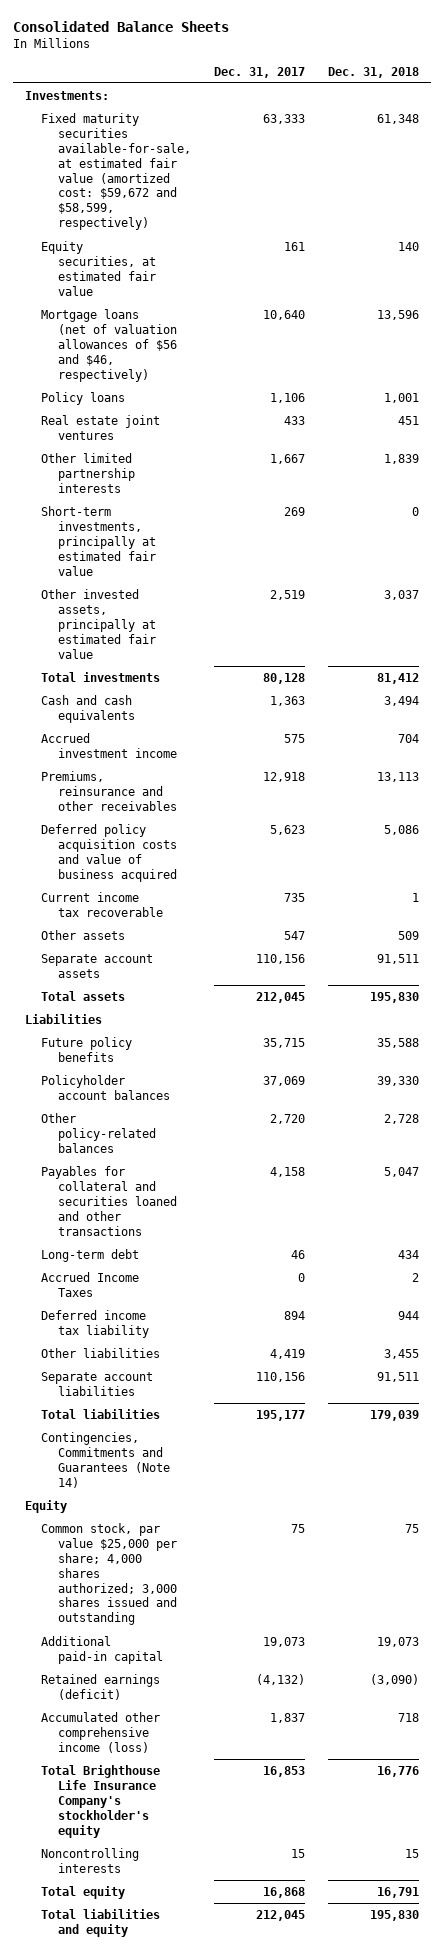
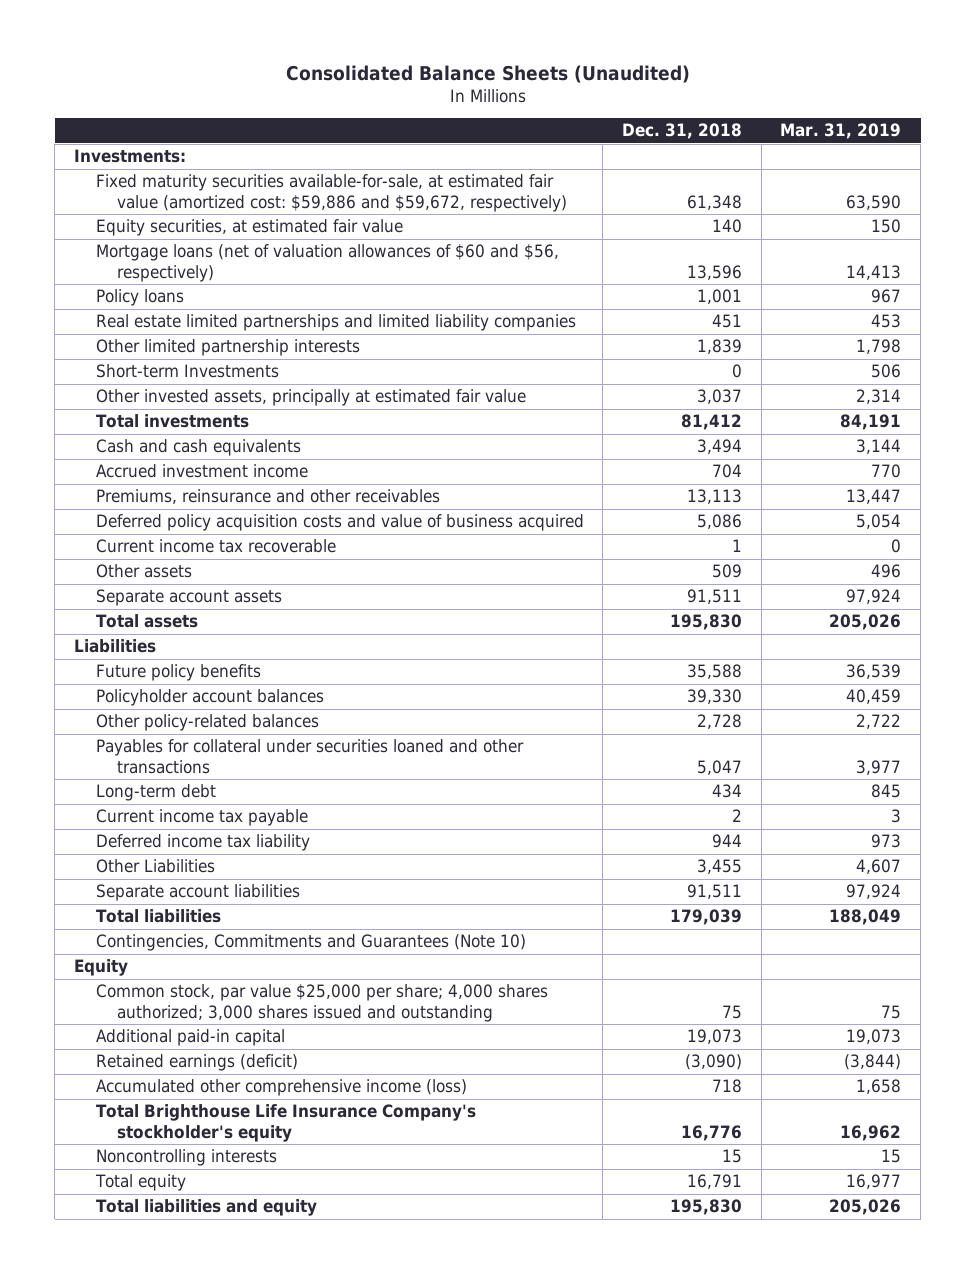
[13,20,230,32] Consolidated Balance Sheets -> [285,64,690,83] Consolidated Balance Sheets (Unaudited)
[214,66,306,78] Dec. 31, 2017 -> none
none -> [780,123,902,140] Mar. 31, 2019
[41,113,192,231] Fixed maturity securities available-for-sale, at estimated fair value (amortized cost: $59,672 and $58,599, respectively) -> [95,174,568,213] Fixed maturity securities available-for-sale, at estimated fair value (amortized cost: $59,886 and $59,672, respectively)
[41,309,178,382] Mortgage loans (net of valuation allowances of $56 and $46, respectively) -> [95,244,559,283] Mortgage loans (net of valuation allowances of $60 and $56, respectively)
[41,415,161,440] Real estate joint ventures -> [95,314,576,332] Real estate limited partnerships and limited liability companies
[41,506,157,576] Short-term investments, principally at estimated fair value -> [95,364,279,379] Short-term Investments
[41,1166,178,1236] Payables for collateral and securities loaned and other transactions -> [95,739,524,775] Payables for collateral under securities loaned and other transactions
[41,1272,140,1297] Accrued Income Taxes -> [95,809,308,827] Current income tax payable
[41,1348,161,1359] Other liabilities -> [95,859,215,874] Other Liabilities
[41,1432,171,1488] Contingencies, Commitments and Guarantees (Note 14) -> [95,934,526,952] Contingencies, Commitments and Guarantees (Note 10)

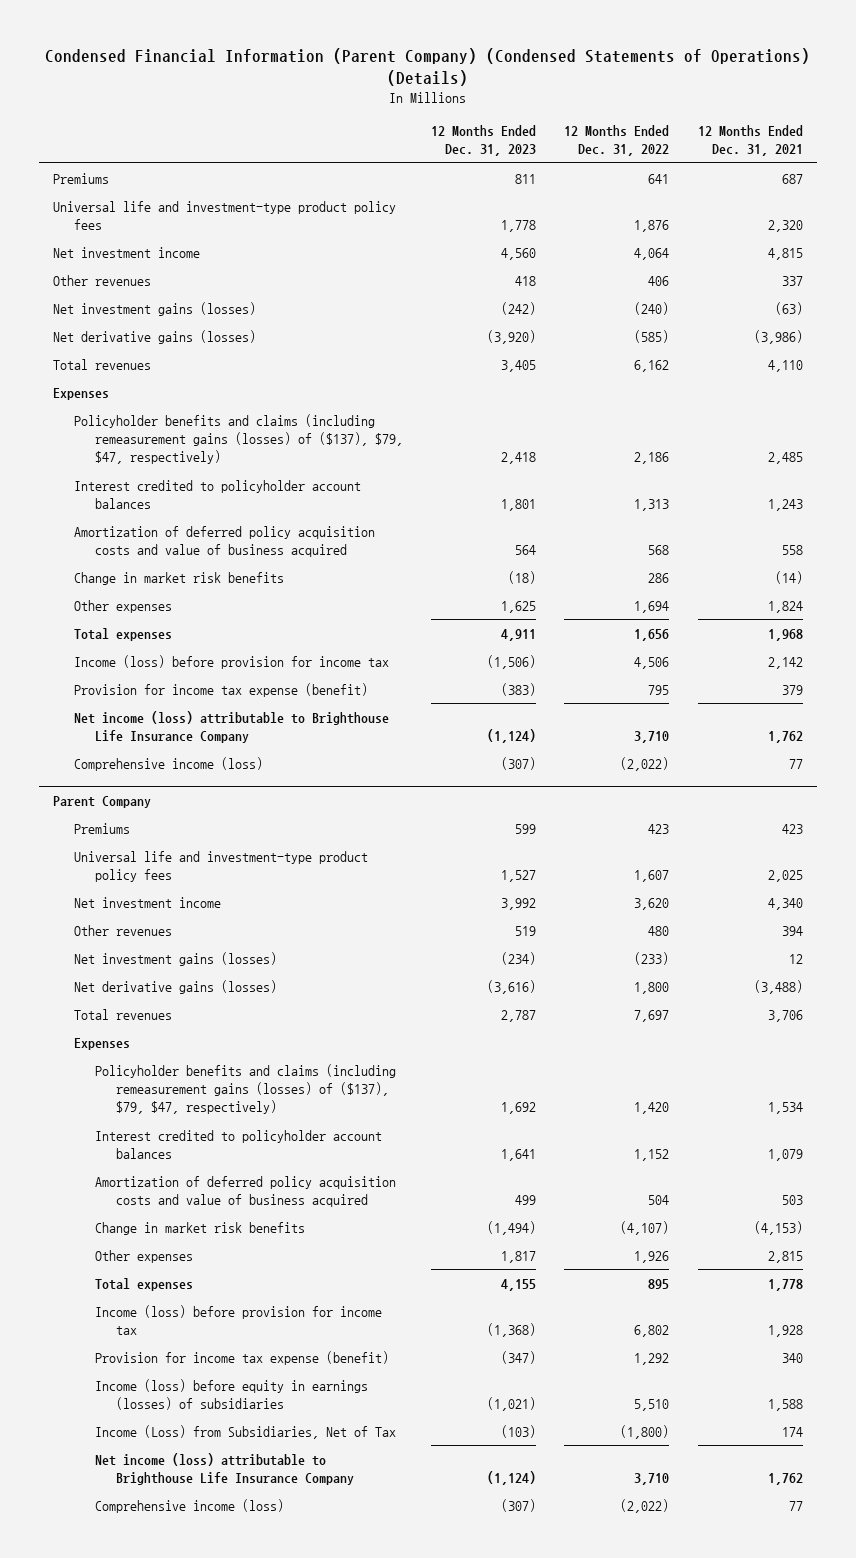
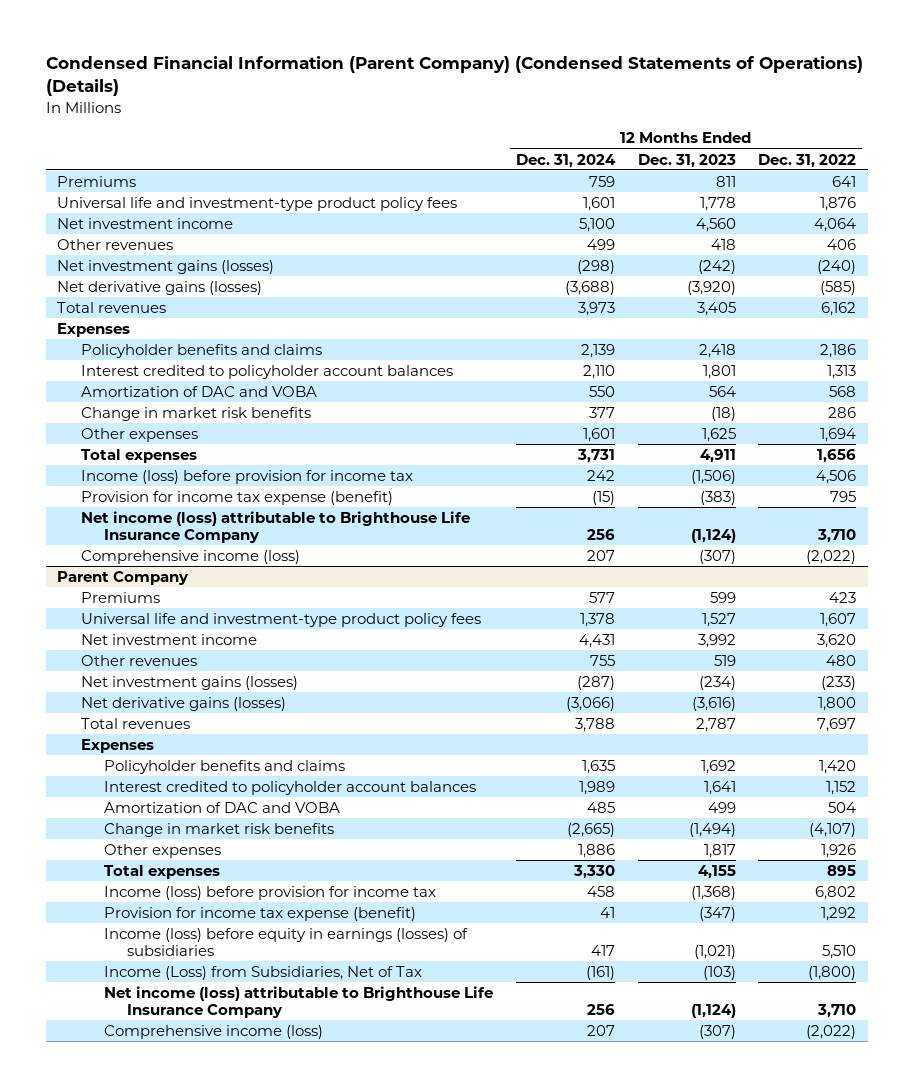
[697,125,803,157] 12 Months Ended Dec. 31, 2021 -> none
none -> [515,153,616,168] Dec. 31, 2024
[73,413,403,465] Policyholder benefits and claims (including remeasurement gains (losses) of ($137), $79, $47, respectively) -> [80,343,322,358] Policyholder benefits and claims
[73,525,375,557] Amortization of deferred policy acquisition costs and value of business acquired -> [80,385,317,397] Amortization of DAC and VOBA
[94,1063,396,1115] Policyholder benefits and claims (including remeasurement gains (losses) of ($137), $79, $47, respectively) -> [104,759,346,774] Policyholder benefits and claims
[94,1175,396,1207] Amortization of deferred policy acquisition costs and value of business acquired -> [104,801,341,813] Amortization of DAC and VOBA

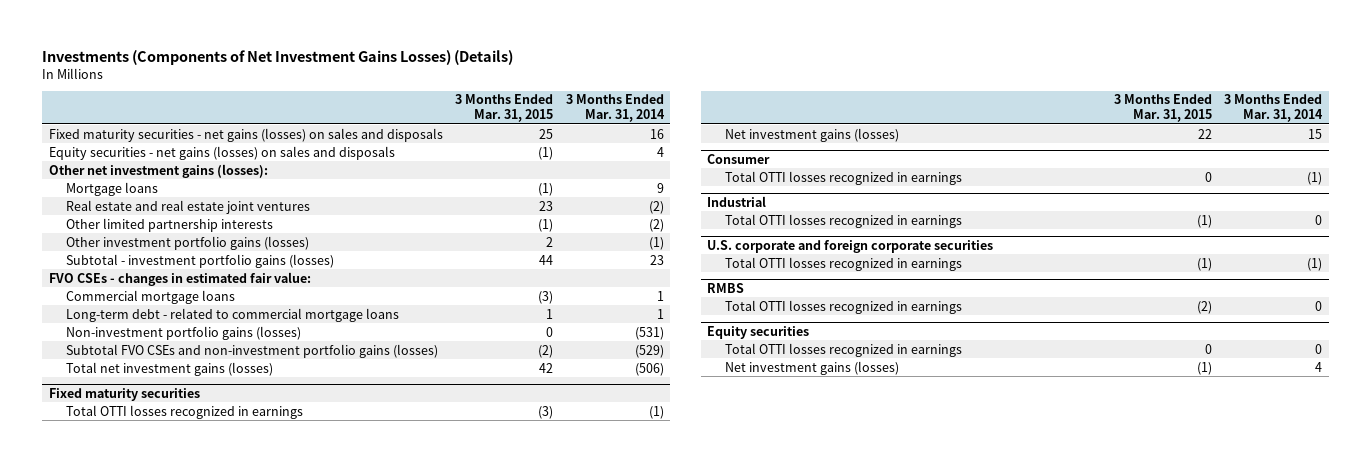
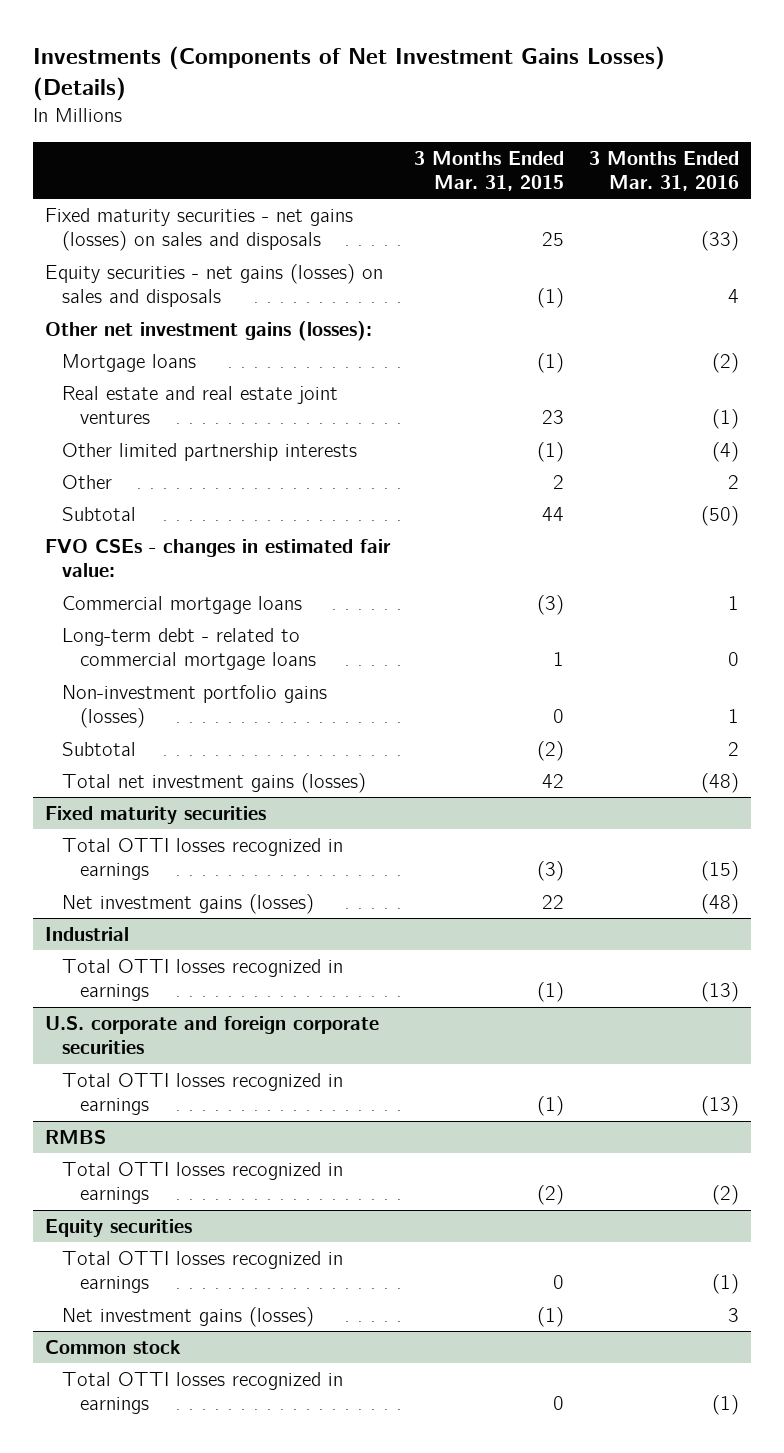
[565,94,665,123] 3 Months Ended Mar. 31, 2014 -> none
none -> [588,150,739,191] 3 Months Ended Mar. 31, 2016
[66,235,310,250] Other investment portfolio gains (losses) -> [62,475,113,490] Other
[66,253,335,268] Subtotal - investment portfolio gains (losses) -> [62,507,137,522] Subtotal
[66,343,439,358] Subtotal FVO CSEs and non-investment portfolio gains (losses) -> [62,742,137,757] Subtotal
[707,153,771,164] Consumer -> none
[725,170,963,185] Total OTTI losses recognized in earnings -> none
none -> [44,1340,181,1355] Common stock
none -> [62,1372,344,1415] Total OTTI losses recognized in earnings

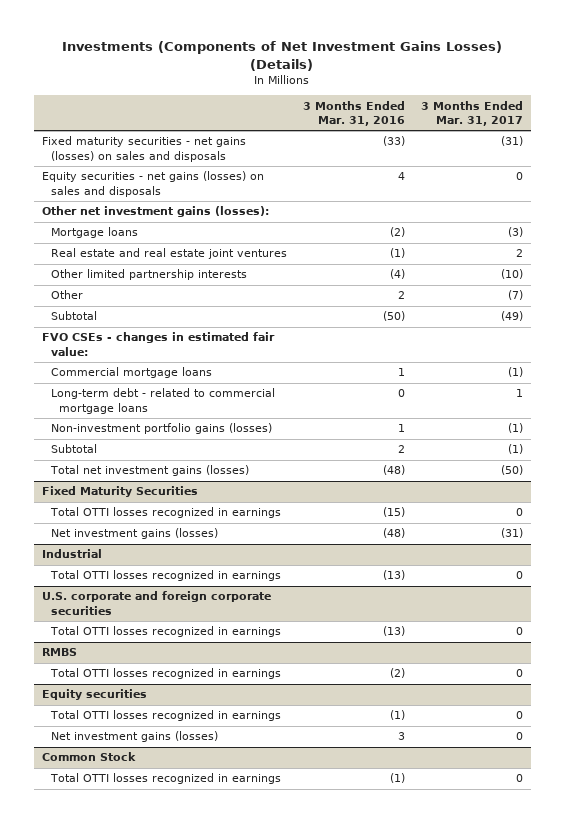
[414,150,565,191] 3 Months Ended Mar. 31, 2015 -> none
none -> [420,100,523,126] 3 Months Ended Mar. 31, 2017
[44,806,266,825] Fixed maturity securities -> [42,486,199,498] Fixed Maturity Securities
[44,1340,181,1355] Common stock -> [42,752,137,762] Common Stock

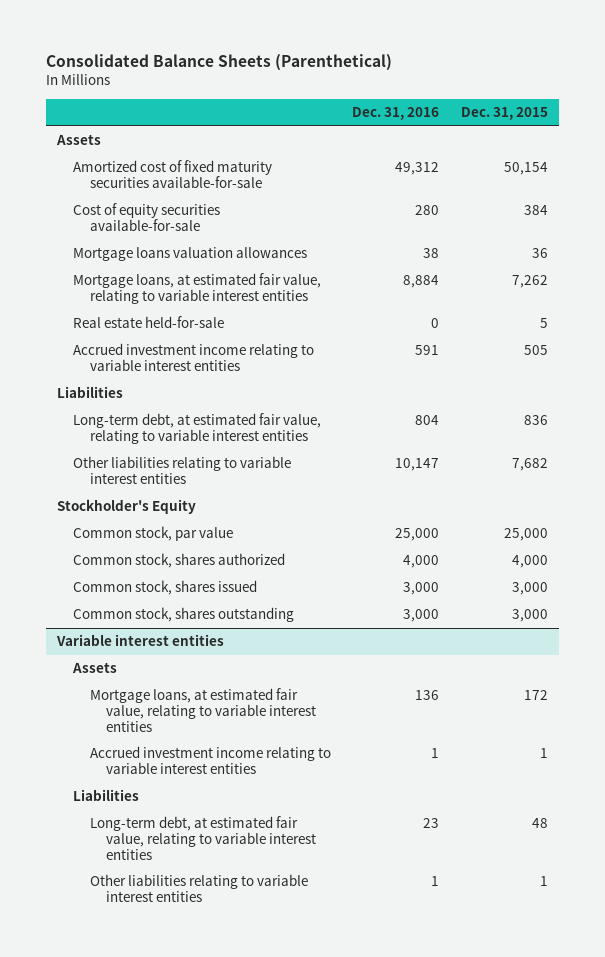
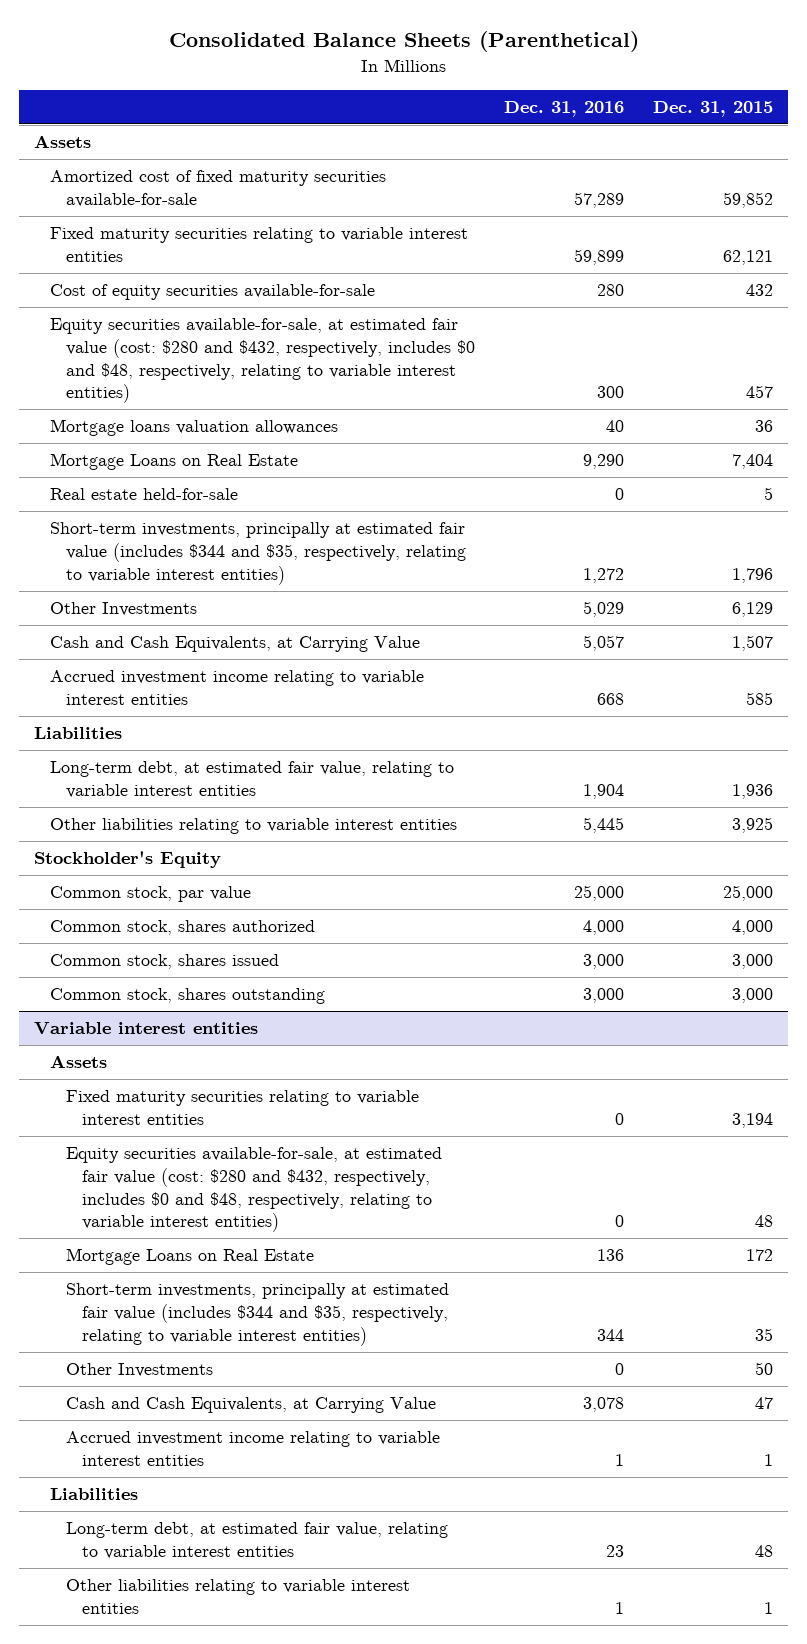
[73,273,322,305] Mortgage loans, at estimated fair value, relating to variable interest entities -> none
[395,162,440,176] 49,312 -> [574,192,625,209] 57,289
[503,162,548,176] 50,154 -> [723,192,774,209] 59,852
none -> [49,227,468,263] Fixed maturity securities relating to variable interest entities
[523,205,548,216] 384 -> [746,284,774,297] 432
none -> [49,318,476,404] Equity securities available-for-sale, at estimated fair value (cost: $280 and $432, respectively, includes $0 and $48, respectively, relating to variable interest entities)
[423,248,440,259] 38 -> [606,420,625,433] 40
none -> [49,453,298,471] Mortgage Loans on Real Estate
none -> [49,522,467,585] Short-term investments, principally at estimated fair value (includes $344 and $35, respectively, relating to variable interest entities)
none -> [49,602,197,617] Other Investments
none -> [49,636,420,653] Cash and Cash Equivalents, at Carrying Value
[415,345,440,356] 591 -> [597,693,625,706] 668
[523,345,548,356] 505 -> [746,692,774,706] 585
[415,415,440,426] 804 -> [583,784,625,800] 1,904
[523,415,548,426] 836 -> [732,784,774,800] 1,936
[395,458,440,472] 10,147 -> [583,817,625,834] 5,445
[511,458,548,472] 7,682 -> [732,817,774,834] 3,925
none -> [66,1090,420,1126] Fixed maturity securities relating to variable interest entities
none -> [66,1147,443,1233] Equity securities available-for-sale, at estimated fair value (cost: $280 and $432, respectively, includes $0 and $48, respectively, relating to variable interest entities)
[89,688,316,733] Mortgage loans, at estimated fair value, relating to variable interest entities -> [66,1248,315,1266] Mortgage Loans on Real Estate
none -> [66,1283,450,1346] Short-term investments, principally at estimated fair value (includes $344 and $35, respectively, relating to variable interest entities)
none -> [66,1363,214,1378] Other Investments
none -> [66,1397,437,1414] Cash and Cash Equivalents, at Carrying Value

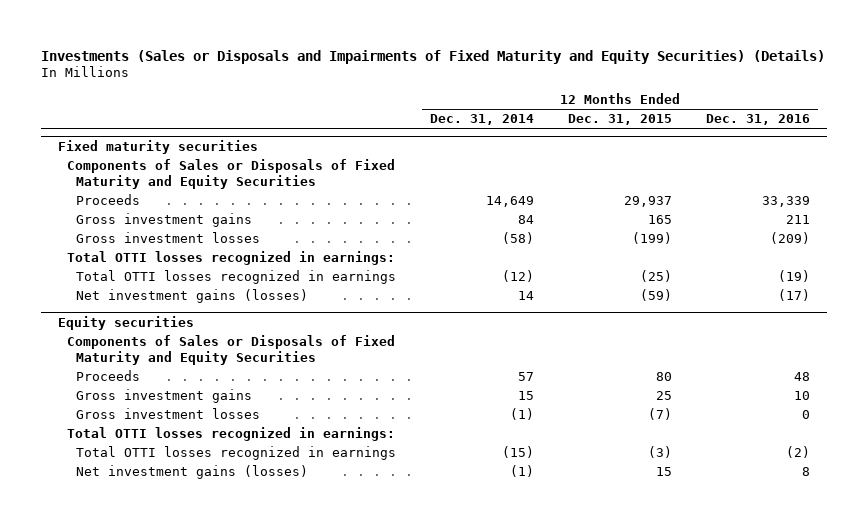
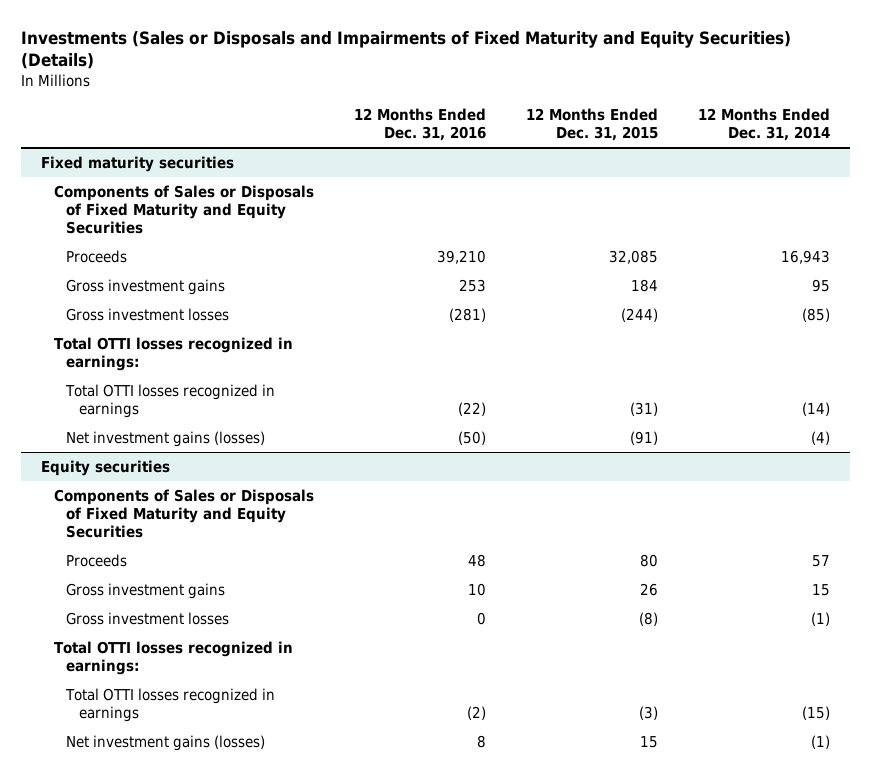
[486,196,535,208] 14,649 -> [781,249,831,264] 16,943
[624,196,673,208] 29,937 -> [608,249,658,264] 32,085
[761,196,810,208] 33,339 -> [436,249,486,264] 39,210
[518,215,535,225] 84 -> [812,278,831,292] 95
[648,215,673,225] 165 -> [630,278,658,292] 184
[785,215,810,225] 211 -> [458,278,486,292] 253
[502,232,535,245] (58) -> [802,307,831,322] (85)
[632,232,673,245] (199) -> [620,307,658,322] (244)
[769,232,810,245] (209) -> [448,307,486,322] (281)
[502,270,535,283] (12) -> [802,401,831,416] (14)
[640,270,673,283] (25) -> [629,401,658,416] (31)
[777,270,810,283] (19) -> [457,401,486,416] (22)
[518,291,535,301] 14 -> [811,430,831,445] (4)
[640,289,673,302] (59) -> [629,430,658,445] (91)
[777,289,810,302] (17) -> [457,430,486,445] (50)
[656,391,673,401] 25 -> [639,582,658,596] 26
[648,408,673,421] (7) -> [638,611,658,626] (8)

